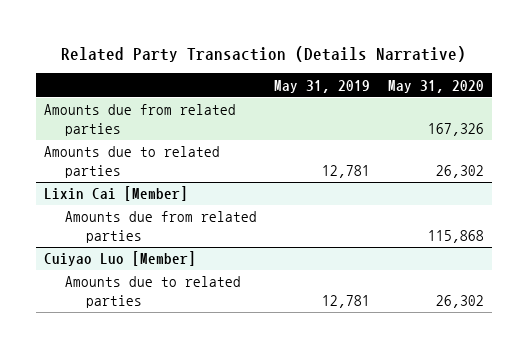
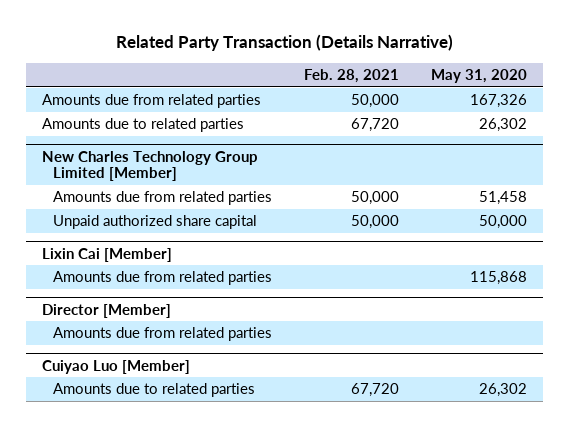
[274,79,371,93] May 31, 2019 -> none
none -> [303,68,399,83] Feb. 28, 2021
none -> [42,150,259,182] New Charles Technology Group Limited [Member]
none -> [52,191,272,206] Amounts due from related parties
none -> [52,215,257,230] Unpaid authorized share capital
none -> [42,303,172,318] Director [Member]
none -> [52,327,272,342] Amounts due from related parties

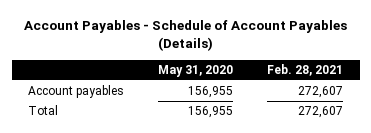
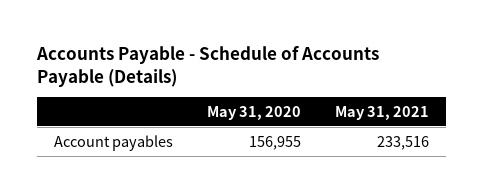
[23,19,347,52] Account Payables - Schedule of Account Payables (Details) -> [36,45,380,87] Accounts Payable - Schedule of Accounts Payable (Details)
[266,63,343,76] Feb. 28, 2021 -> none
none -> [335,105,430,120] May 31, 2021
[28,104,59,115] Total -> none

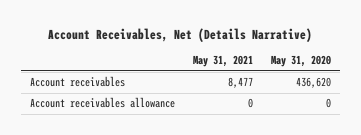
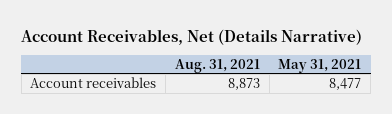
[270,55,331,68] May 31, 2020 -> none
none -> [174,58,260,73] Aug. 31, 2021
[29,97,175,109] Account receivables allowance -> none

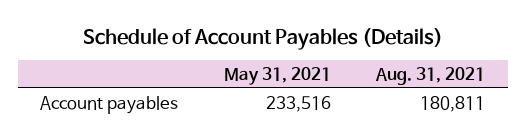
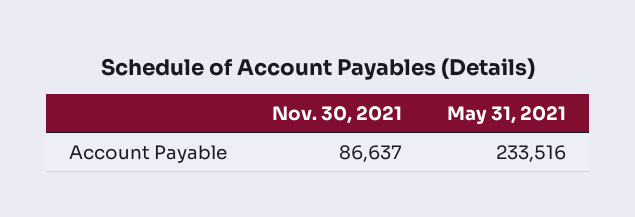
[375,67,486,86] Aug. 31, 2021 -> none
none -> [272,105,403,124] Nov. 30, 2021
[40,95,179,114] Account payables -> [68,144,227,163] Account Payable

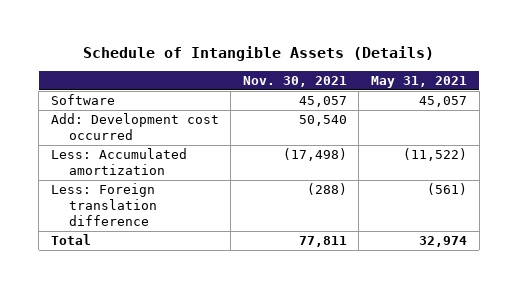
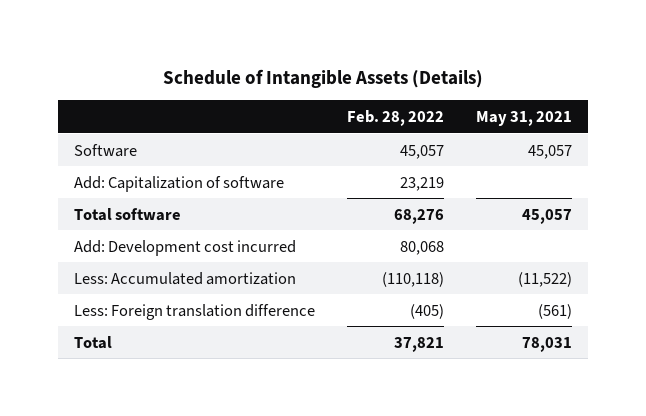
[242,75,347,87] Nov. 30, 2021 -> none
none -> [346,109,444,126] Feb. 28, 2022
none -> [73,175,284,192] Add: Capitalization of software
none -> [73,207,181,221] Total software
[50,113,219,141] Add: Development cost occurred -> [73,239,296,256] Add: Development cost incurred
[419,236,468,248] 32,974 -> [521,336,572,352] 78,031

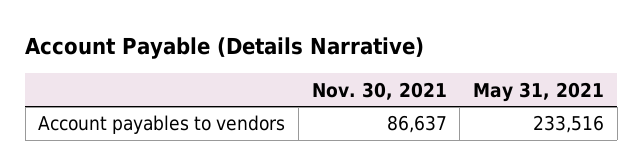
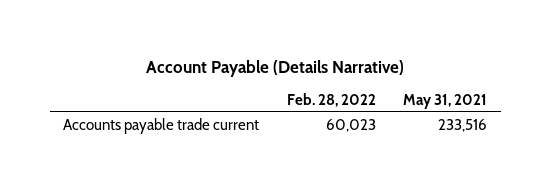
[311,81,447,100] Nov. 30, 2021 -> none
none -> [286,92,376,107] Feb. 28, 2022
[38,115,286,135] Account payables to vendors -> [63,118,260,135] Accounts payable trade current

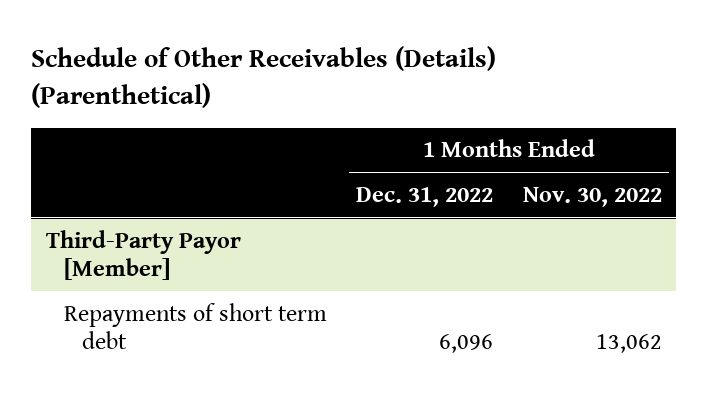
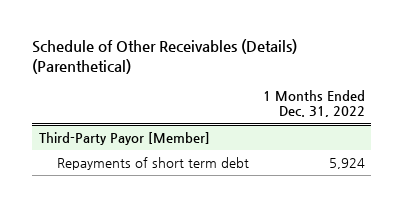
[522,186,662,207] Nov. 30, 2022 -> none
[439,334,494,354] 6,096 -> [328,157,365,169] 5,924

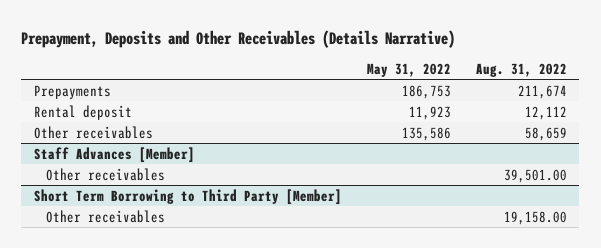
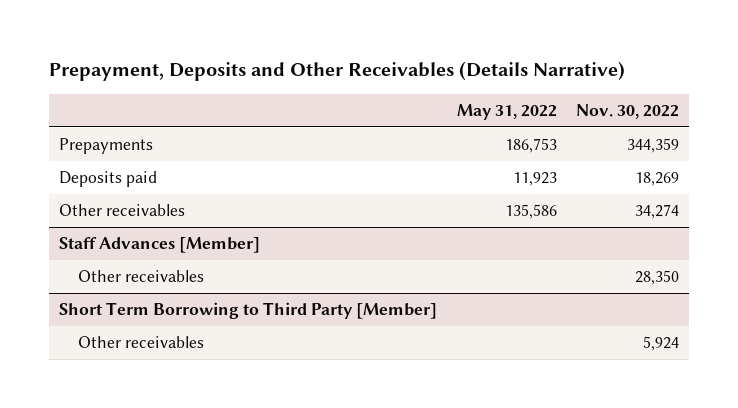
[475,62,567,77] Aug. 31, 2022 -> none
none -> [575,103,679,119] Nov. 30, 2022
[33,104,132,120] Rental deposit -> [59,171,158,188] Deposits paid

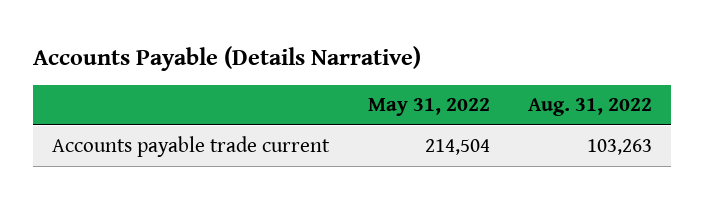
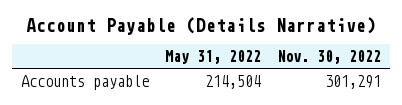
[33,45,422,71] Accounts Payable (Details Narrative) -> [26,16,377,35] Account Payable (Details Narrative)
[527,98,652,117] Aug. 31, 2022 -> none
none -> [277,50,382,65] Nov. 30, 2022
[52,136,331,158] Accounts payable trade current -> [20,74,149,90] Accounts payable

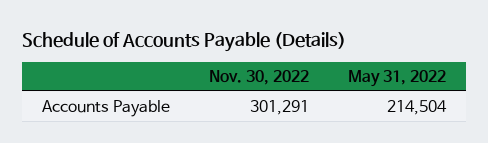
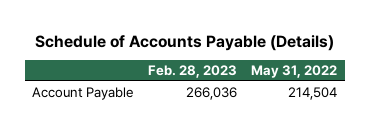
[209,69,310,85] Nov. 30, 2022 -> none
none -> [147,65,237,79] Feb. 28, 2023
[41,100,170,118] Accounts Payable -> [32,87,134,101] Account Payable

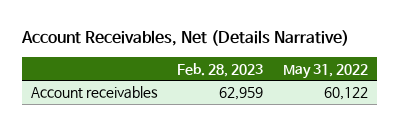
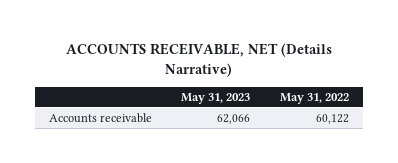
[20,30,349,47] Account Receivables, Net (Details Narrative) -> [65,43,332,78] ACCOUNTS RECEIVABLE, NET (Details Narrative)
[177,62,264,77] Feb. 28, 2023 -> none
none -> [181,92,251,104] May 31, 2023
[31,86,159,100] Account receivables -> [49,113,153,124] Accounts receivable

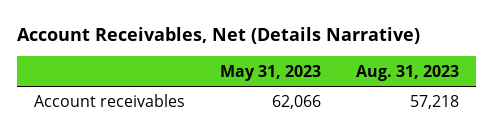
[65,43,332,78] ACCOUNTS RECEIVABLE, NET (Details Narrative) -> [16,26,420,44] Account Receivables, Net (Details Narrative)
[279,92,349,104] May 31, 2022 -> none
none -> [355,64,459,81] Aug. 31, 2023
[49,113,153,124] Accounts receivable -> [34,94,186,108] Account receivables

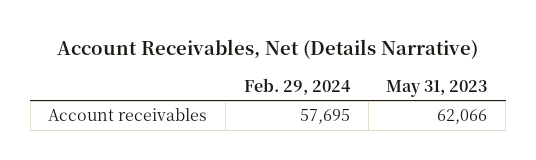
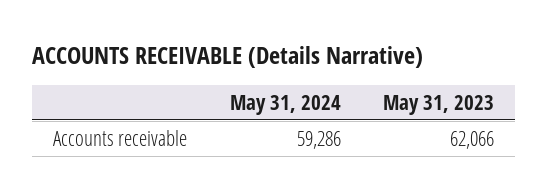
[56,39,478,60] Account Receivables, Net (Details Narrative) -> [31,46,423,69] ACCOUNTS RECEIVABLE (Details Narrative)
[243,77,351,95] Feb. 29, 2024 -> none
none -> [229,95,341,116] May 31, 2024
[48,108,208,122] Account receivables -> [53,129,188,146] Accounts receivable

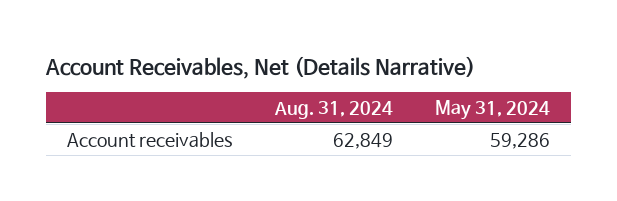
[31,46,423,69] ACCOUNTS RECEIVABLE (Details Narrative) -> [44,55,475,79] Account Receivables, Net (Details Narrative)
[383,95,495,116] May 31, 2023 -> none
none -> [273,100,393,119] Aug. 31, 2024
[53,129,188,146] Accounts receivable -> [66,132,233,149] Account receivables

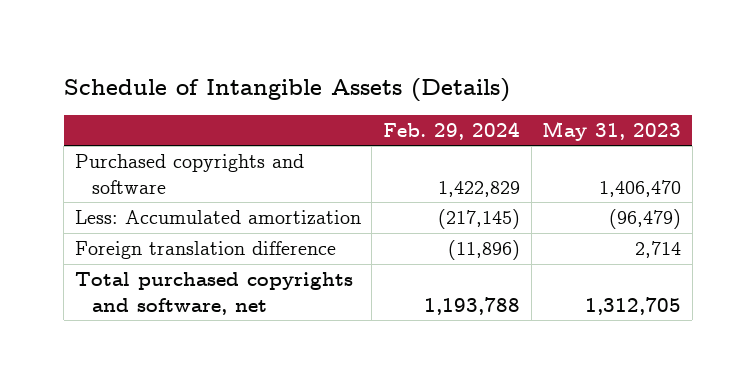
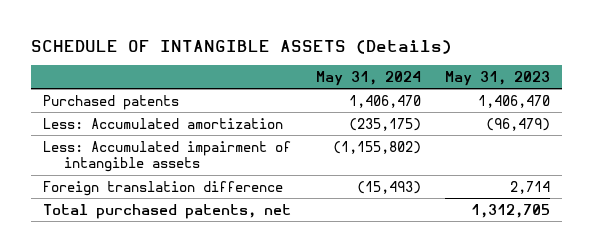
[63,77,510,102] Schedule of Intangible Assets (Details) -> [31,39,453,54] SCHEDULE OF INTANGIBLE ASSETS (Details)
[382,121,520,140] Feb. 29, 2024 -> none
none -> [315,70,421,86] May 31, 2024
[74,154,304,194] Purchased copyrights and software -> [43,94,180,110] Purchased patents
none -> [43,140,292,173] Less: Accumulated impairment of intangible assets
[74,272,353,315] Total purchased copyrights and software, net -> [43,203,292,219] Total purchased patents, net

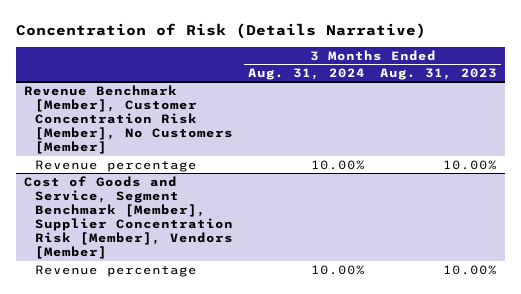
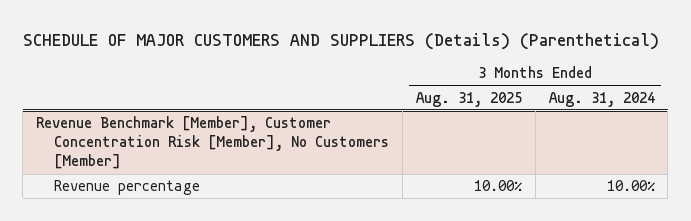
[16,22,427,39] Concentration of Risk (Details Narrative) -> [22,33,659,51] SCHEDULE OF MAJOR CUSTOMERS AND SUPPLIERS (Details) (Parenthetical)
[380,67,498,80] Aug. 31, 2023 -> none
none -> [415,91,522,107] Aug. 31, 2025
[23,175,233,260] Cost of Goods and Service, Segment Benchmark [Member], Supplier Concentration Risk [Member], Vendors [Member] -> none
[34,264,197,277] Revenue percentage -> none

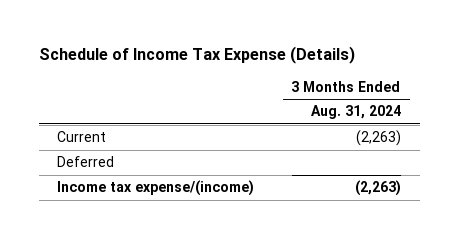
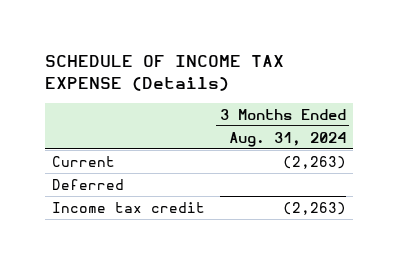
[38,46,355,65] Schedule of Income Tax Expense (Details) -> [45,54,285,91] SCHEDULE OF INCOME TAX EXPENSE (Details)
[57,180,255,197] Income tax expense/(income) -> [52,201,206,213] Income tax credit

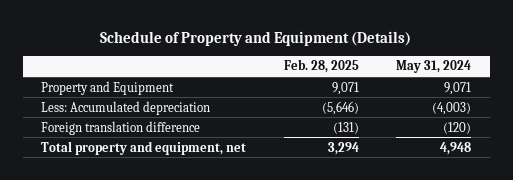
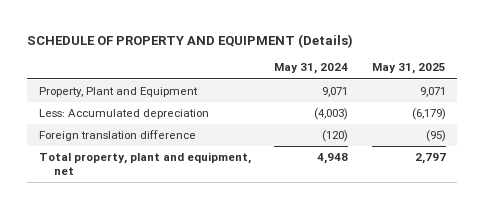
[100,30,412,46] Schedule of Property and Equipment (Details) -> [26,33,353,48] SCHEDULE OF PROPERTY AND EQUIPMENT (Details)
[283,59,359,74] Feb. 28, 2025 -> none
none -> [371,63,446,75] May 31, 2025
[41,80,175,95] Property and Equipment -> [38,87,198,98] Property, Plant and Equipment
[41,140,247,155] Total property and equipment, net -> [38,152,251,175] Total property, plant and equipment, net

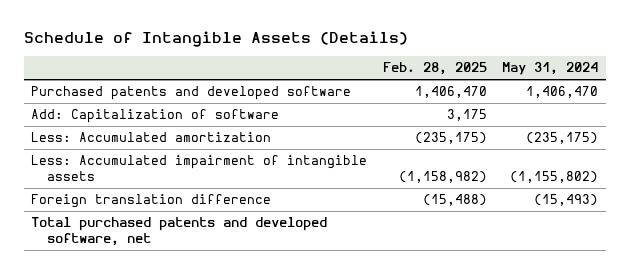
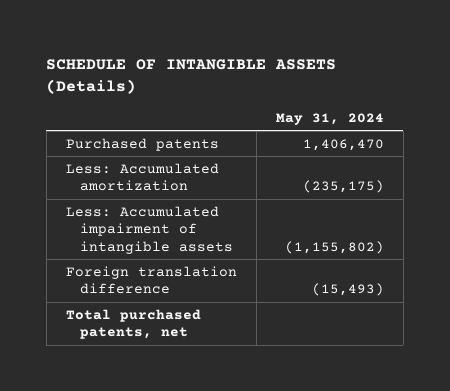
[23,31,408,48] Schedule of Intangible Assets (Details) -> [46,58,337,94] SCHEDULE OF INTANGIBLE ASSETS (Details)
[382,62,487,76] Feb. 28, 2025 -> none
[31,109,280,124] Add: Capitalization of software -> none
[31,86,352,101] Purchased patents and developed software -> [65,137,219,151] Purchased patents
[31,217,328,246] Total purchased patents and developed software, net -> [65,308,201,340] Total purchased patents, net

